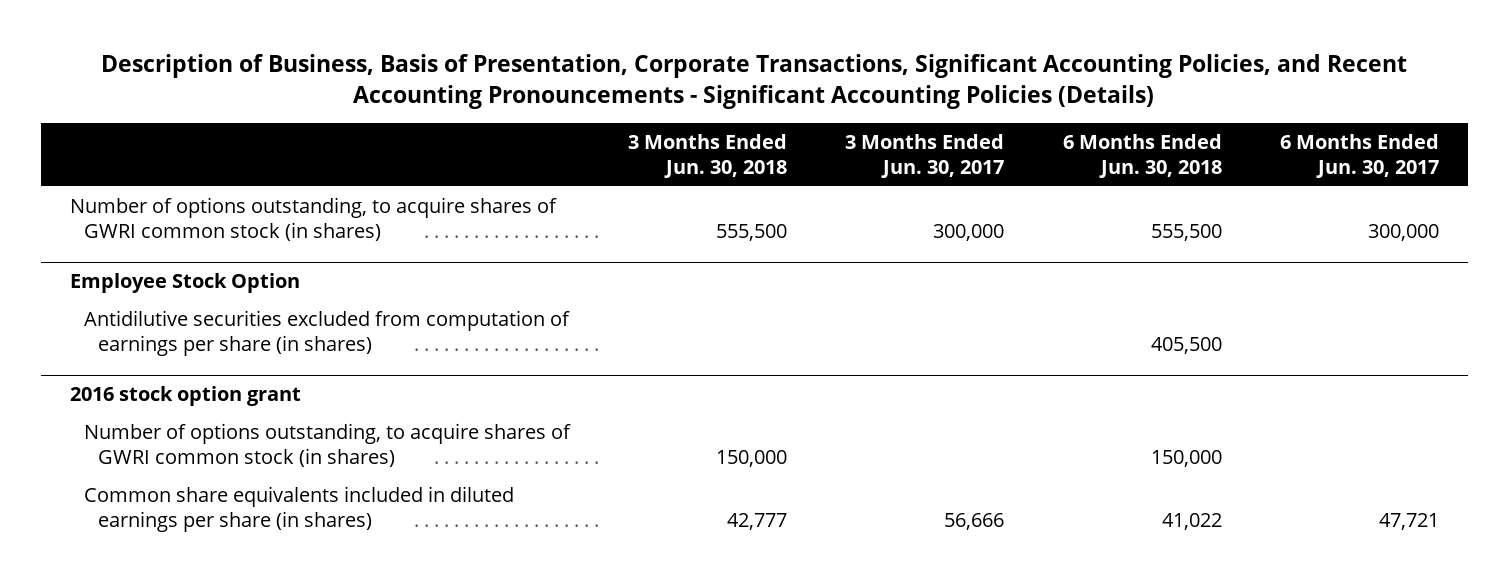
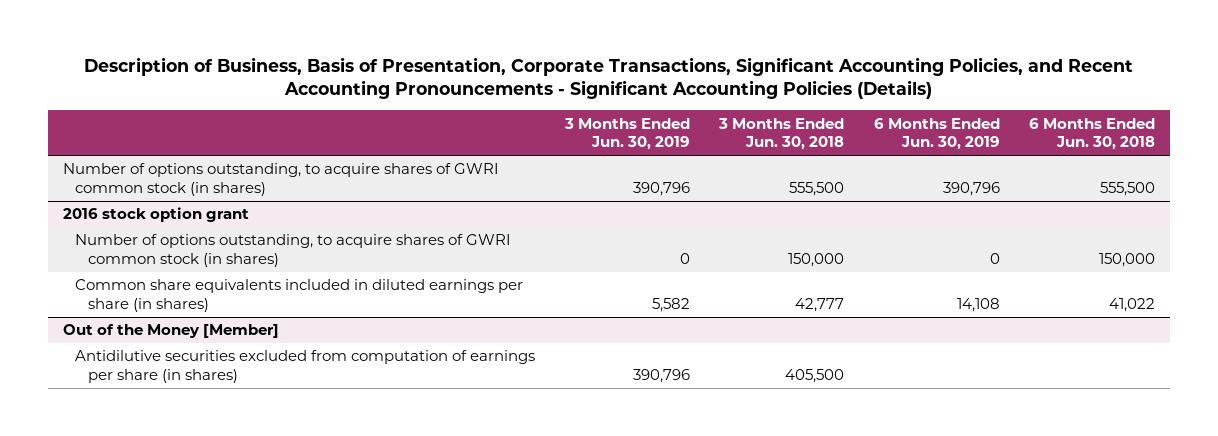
[845,133,1005,179] 3 Months Ended Jun. 30, 2017 -> none
[1279,133,1439,179] 6 Months Ended Jun. 30, 2017 -> none
none -> [563,117,690,151] 3 Months Ended Jun. 30, 2019
none -> [873,117,1000,151] 6 Months Ended Jun. 30, 2019
[69,273,300,294] Employee Stock Option -> none
[84,309,571,357] Antidilutive securities excluded from computation of earnings per share (in shares) -> none
none -> [63,324,280,339] Out of the Money [Member]
none -> [75,350,536,383] Antidilutive securities excluded from computation of earnings per share (in shares)

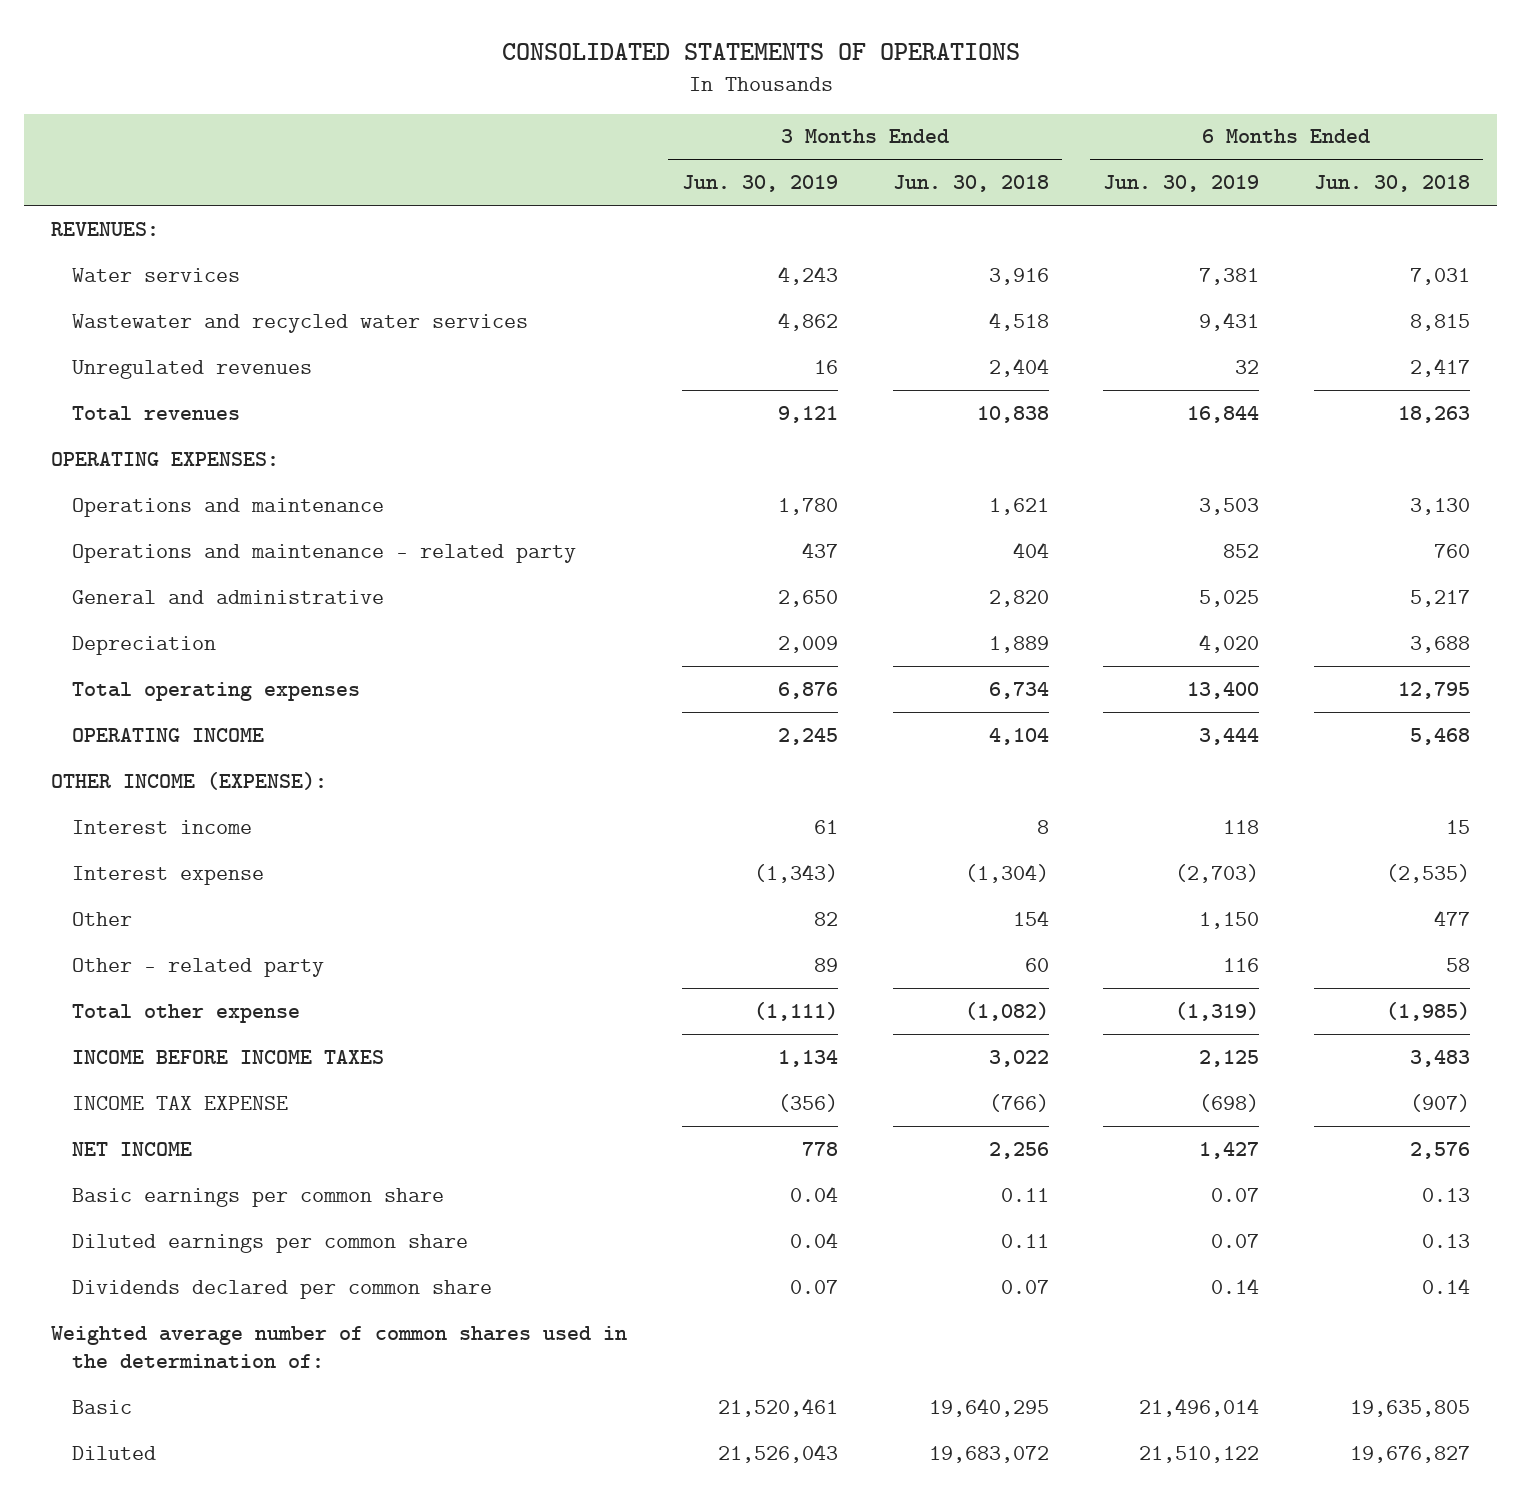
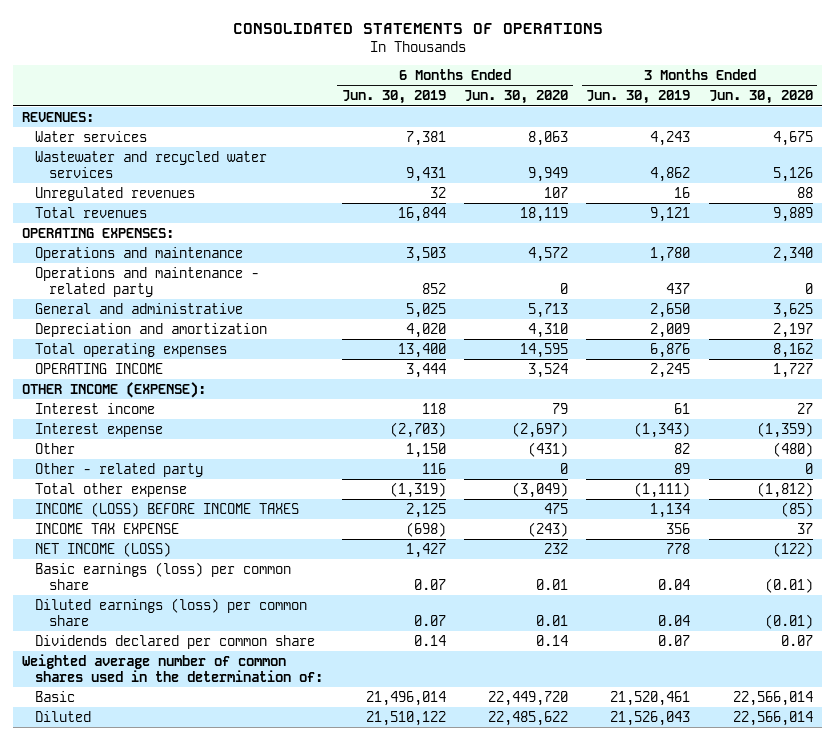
[892,175,1049,193] Jun. 30, 2018 -> none
[1313,175,1470,193] Jun. 30, 2018 -> none
none -> [464,90,569,105] Jun. 30, 2020
none -> [708,90,813,105] Jun. 30, 2020
[71,635,216,655] Depreciation -> [35,322,268,337] Depreciation and amortization
[71,1049,384,1064] INCOME BEFORE INCOME TAXES -> [35,501,300,517] INCOME (LOSS) BEFORE INCOME TAXES
[778,1093,839,1112] (356) -> [666,522,691,534] 356
[71,1141,192,1156] NET INCOME -> [35,541,172,557] NET INCOME (LOSS)
[71,1187,444,1207] Basic earnings per common share -> [35,561,292,590] Basic earnings (loss) per common share
[71,1233,468,1253] Diluted earnings per common share -> [35,597,308,626] Diluted earnings (loss) per common share

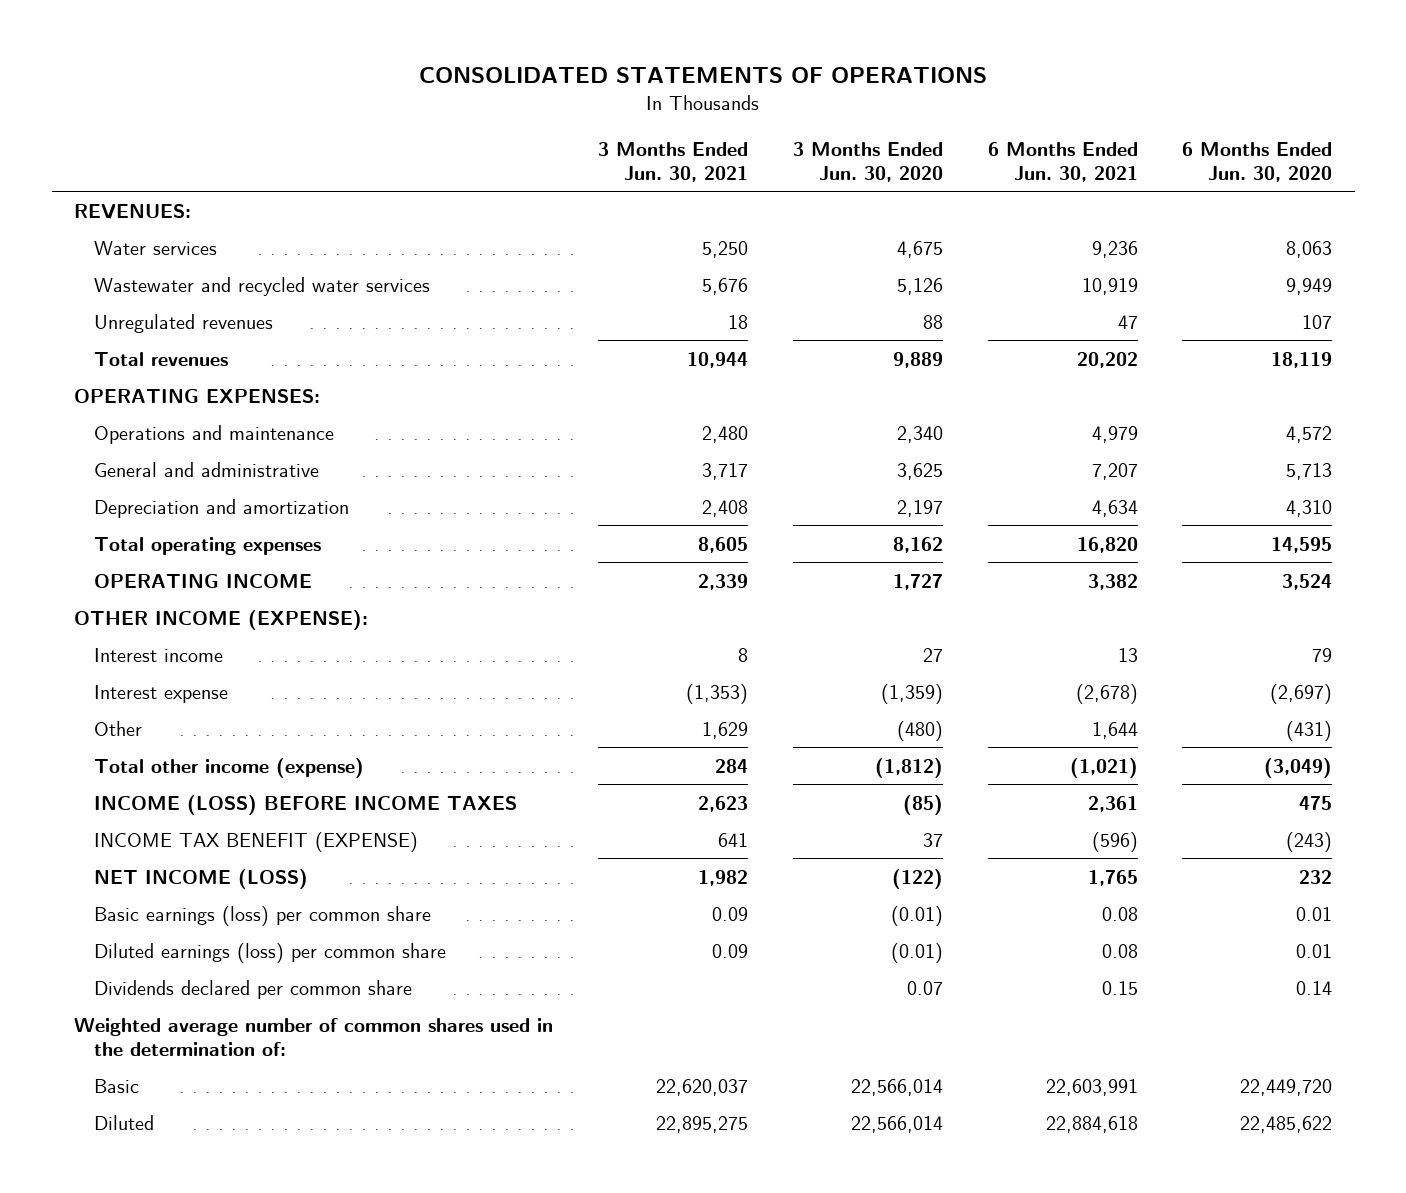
[341,90,446,105] Jun. 30, 2019 -> none
[586,90,691,105] Jun. 30, 2019 -> none
none -> [597,141,748,182] 3 Months Ended Jun. 30, 2021
none -> [987,141,1138,182] 6 Months Ended Jun. 30, 2021
[35,266,260,297] Operations and maintenance - related party -> none
[35,462,204,477] Other - related party -> none
[35,482,188,497] Total other expense -> [94,757,365,778] Total other income (expense)
[35,522,180,534] INCOME TAX EXPENSE -> [94,831,419,852] INCOME TAX BENEFIT (EXPENSE)

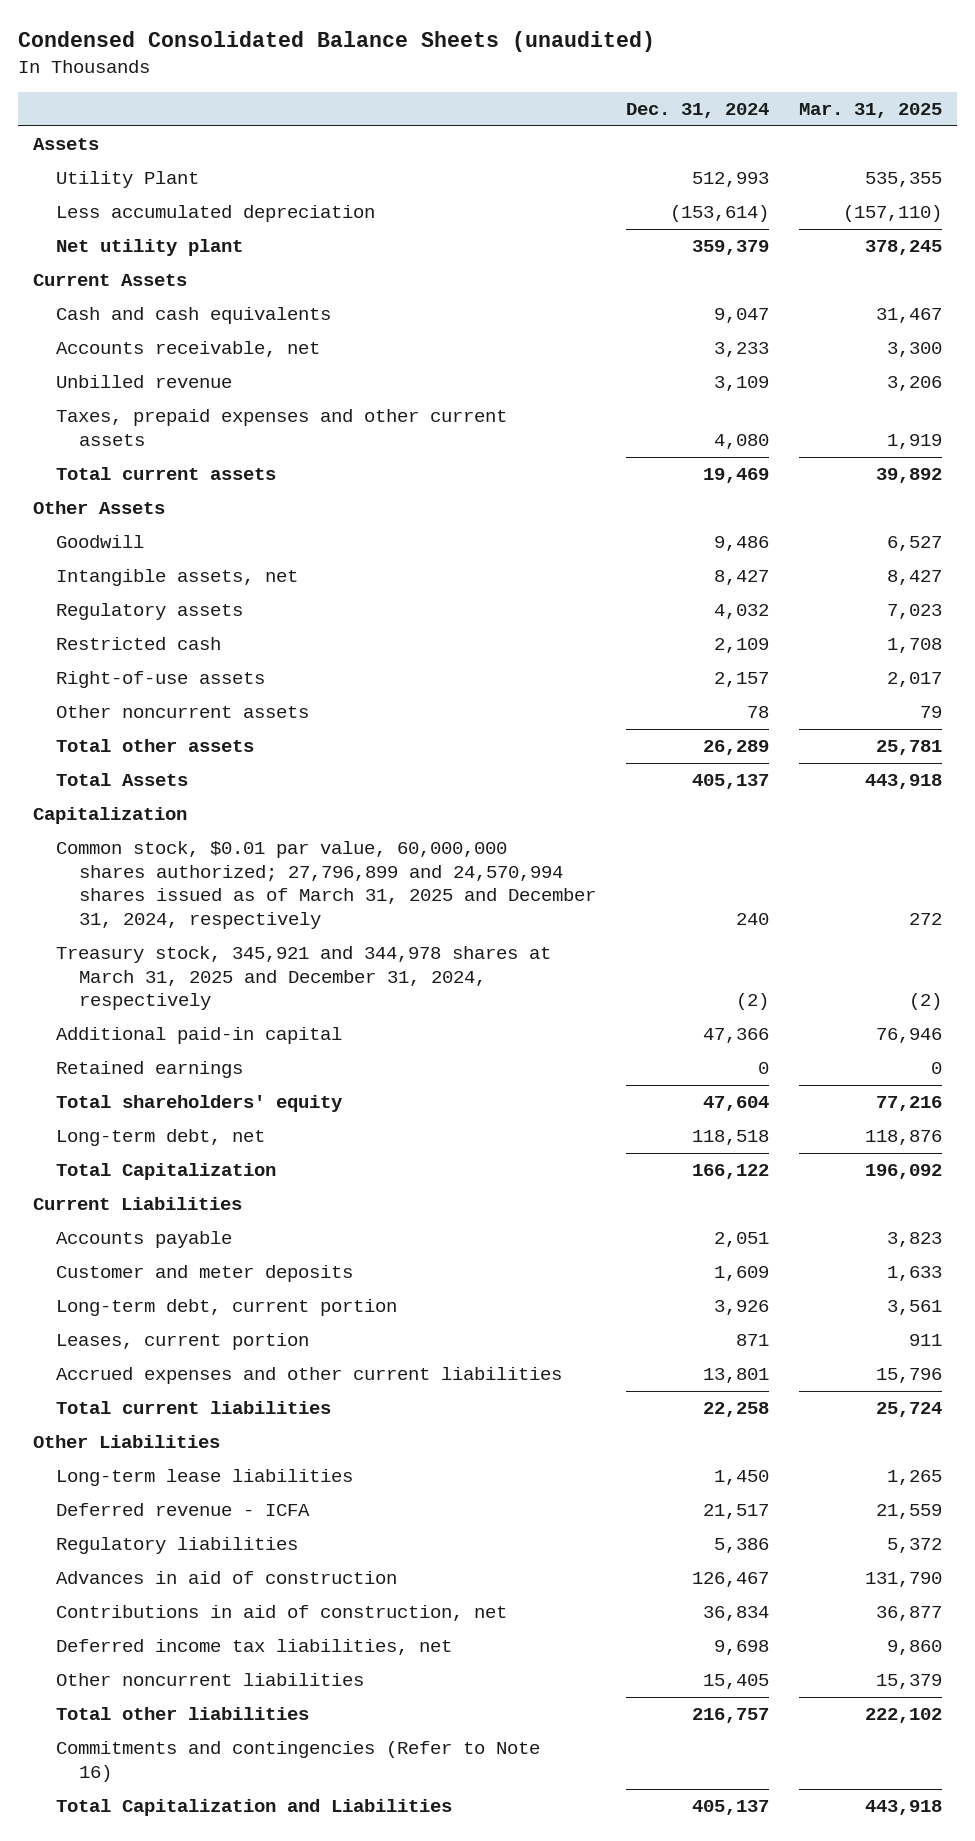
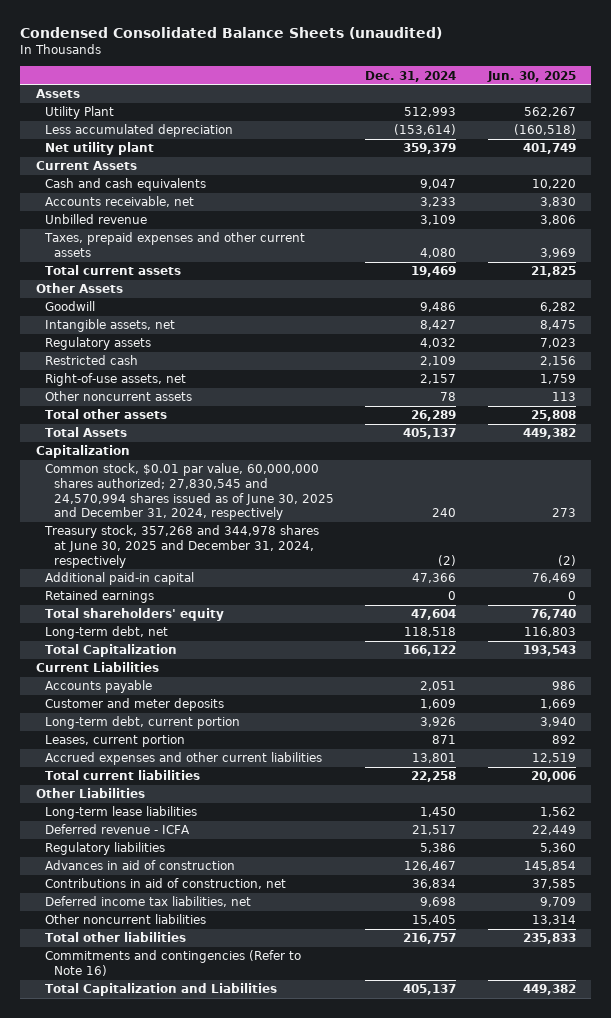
[799,102,943,118] Mar. 31, 2025 -> none
none -> [486,70,576,82] Jun. 30, 2025
[56,671,266,689] Right-of-use assets -> [44,373,186,387] Right-of-use assets, net
[56,841,597,929] Common stock, $0.01 par value, 60,000,000 shares authorized; 27,796,899 and 24,570,994 shares issued as of March 31, 2025 and December 31, 2024, respectively -> [44,463,334,521] Common stock, $0.01 par value, 60,000,000 shares authorized; 27,830,545 and 24,570,994 shares issued as of June 30, 2025 and December 31, 2024, respectively
[56,946,552,1011] Treasury stock, 345,921 and 344,978 shares at March 31, 2025 and December 31, 2024, respectively -> [43,525,319,568] Treasury stock, 357,268 and 344,978 shares at June 30, 2025 and December 31, 2024, respectively

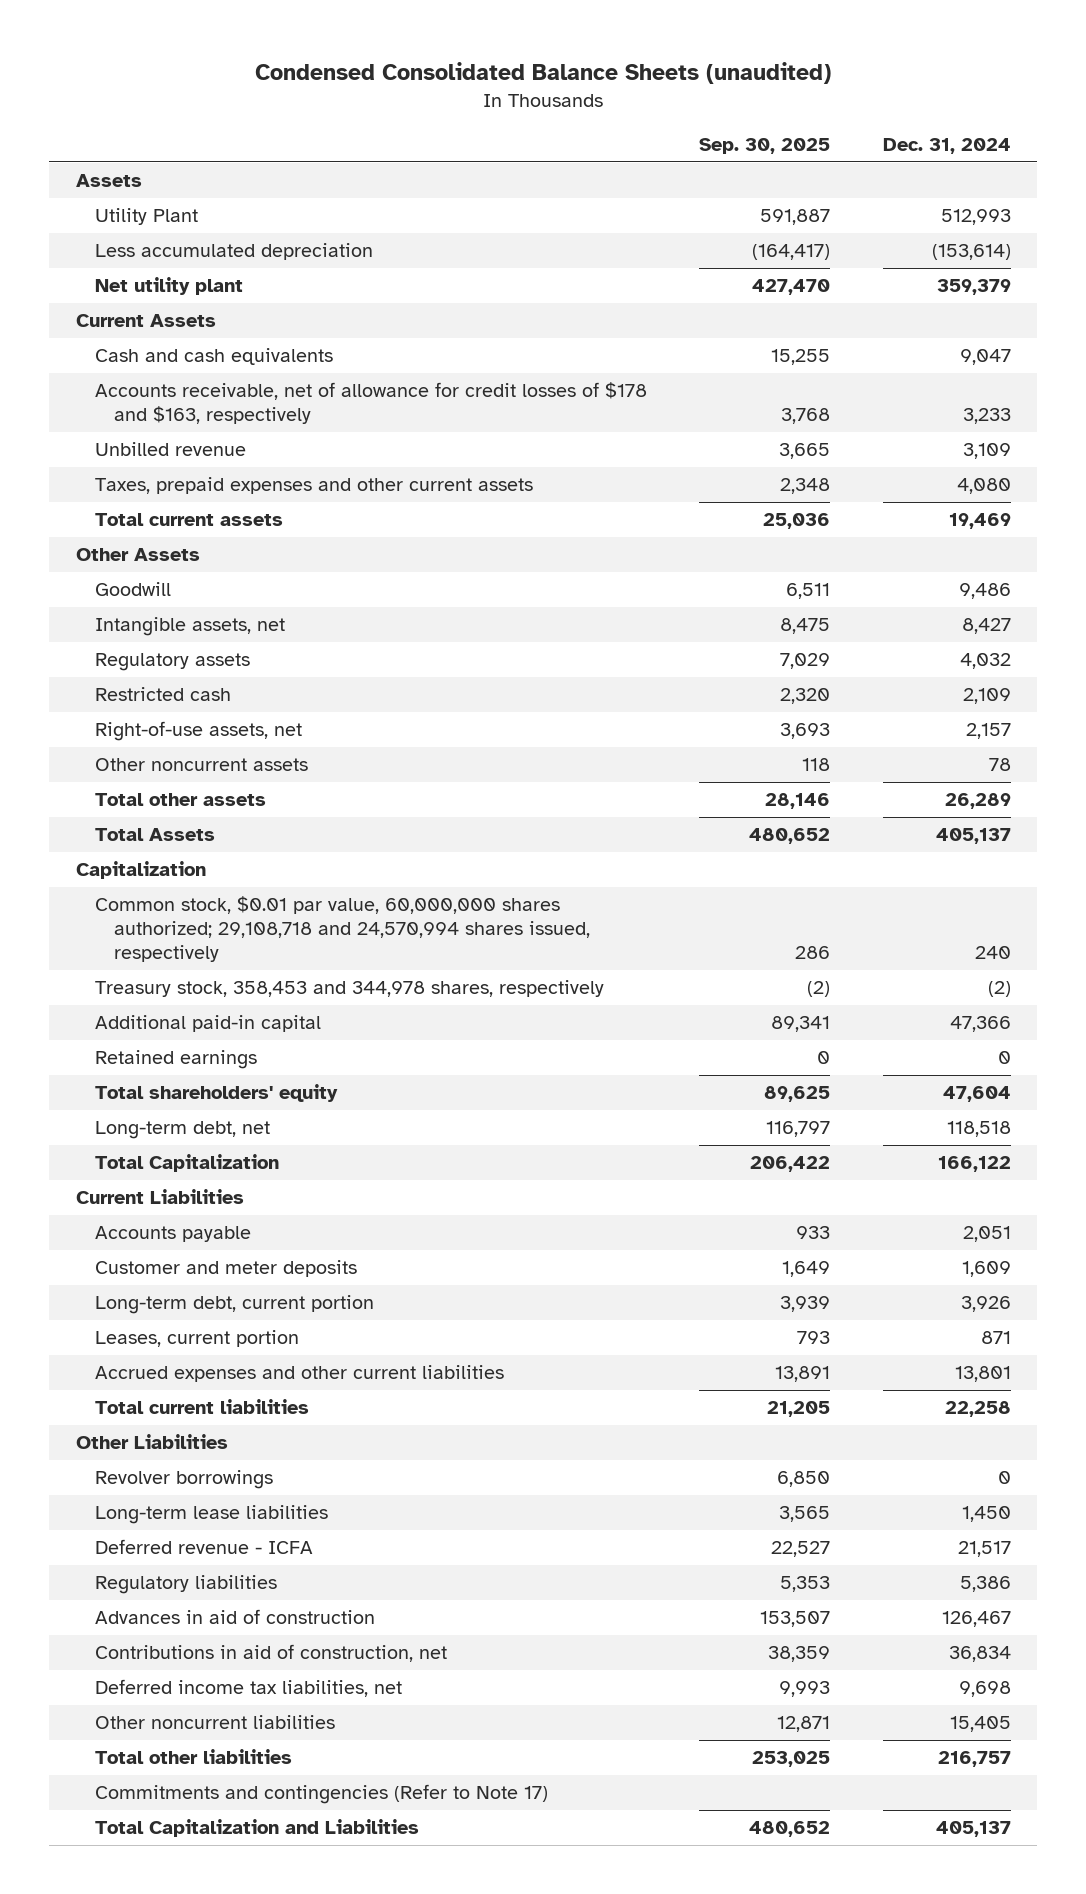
[486,70,576,82] Jun. 30, 2025 -> none
none -> [699,137,831,154] Sep. 30, 2025
[44,196,194,208] Accounts receivable, net -> [94,382,647,424] Accounts receivable, net of allowance for credit losses of $178 and $163, respectively
[44,463,334,521] Common stock, $0.01 par value, 60,000,000 shares authorized; 27,830,545 and 24,570,994 shares issued as of June 30, 2025 and December 31, 2024, respectively -> [94,896,590,962] Common stock, $0.01 par value, 60,000,000 shares authorized; 29,108,718 and 24,570,994 shares issued, respectively
[43,525,319,568] Treasury stock, 357,268 and 344,978 shares at June 30, 2025 and December 31, 2024, respectively -> [94,980,604,998] Treasury stock, 358,453 and 344,978 shares, respectively
none -> [94,1470,273,1490] Revolver borrowings
[44,950,301,976] Commitments and contingencies (Refer to Note 16) -> [94,1784,548,1805] Commitments and contingencies (Refer to Note 17)

